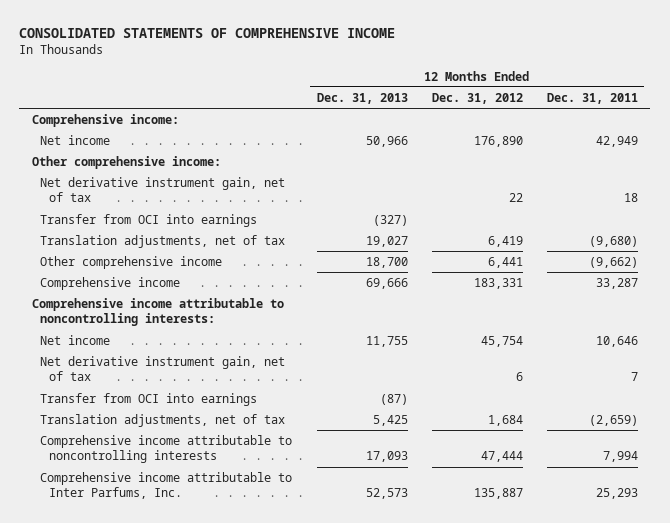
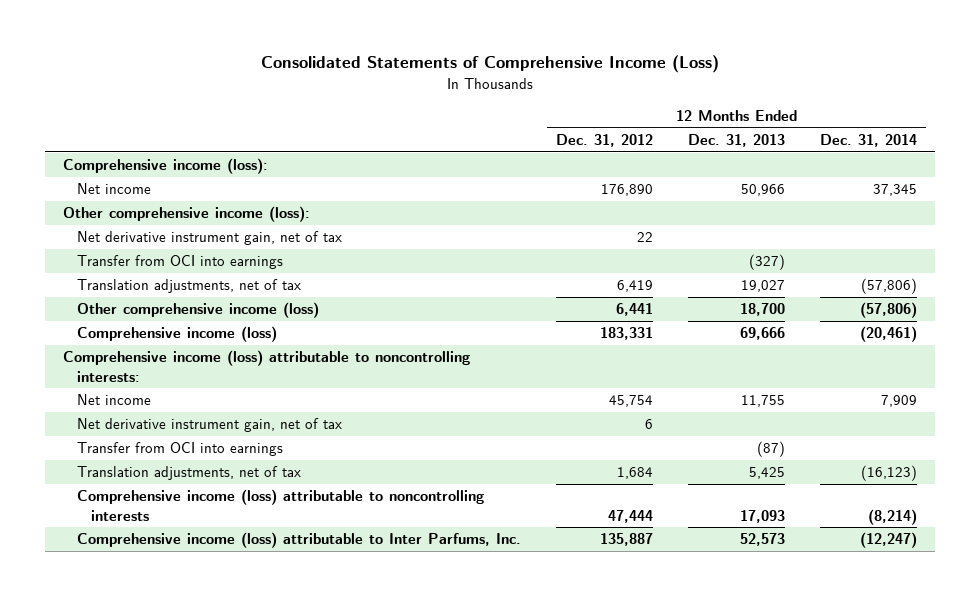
[19,27,396,38] CONSOLIDATED STATEMENTS OF COMPREHENSIVE INCOME -> [260,55,719,74] Consolidated Statements of Comprehensive Income (Loss)
[547,92,639,104] Dec. 31, 2011 -> none
none -> [820,133,918,147] Dec. 31, 2014
[31,113,179,127] Comprehensive income: -> [62,158,268,175] Comprehensive income (loss):
[31,155,221,169] Other comprehensive income: -> [62,206,310,223] Other comprehensive income (loss):
[40,255,223,269] Other comprehensive income -> [76,302,319,319] Other comprehensive income (loss)
[40,276,181,290] Comprehensive income -> [76,326,277,343] Comprehensive income (loss)
[31,297,284,327] Comprehensive income attributable to noncontrolling interests: -> [62,350,470,382] Comprehensive income (loss) attributable to noncontrolling interests:
[40,434,293,464] Comprehensive income attributable to noncontrolling interests -> [76,489,484,521] Comprehensive income (loss) attributable to noncontrolling interests
[40,471,293,500] Comprehensive income attributable to Inter Parfums, Inc. -> [76,532,521,549] Comprehensive income (loss) attributable to Inter Parfums, Inc.

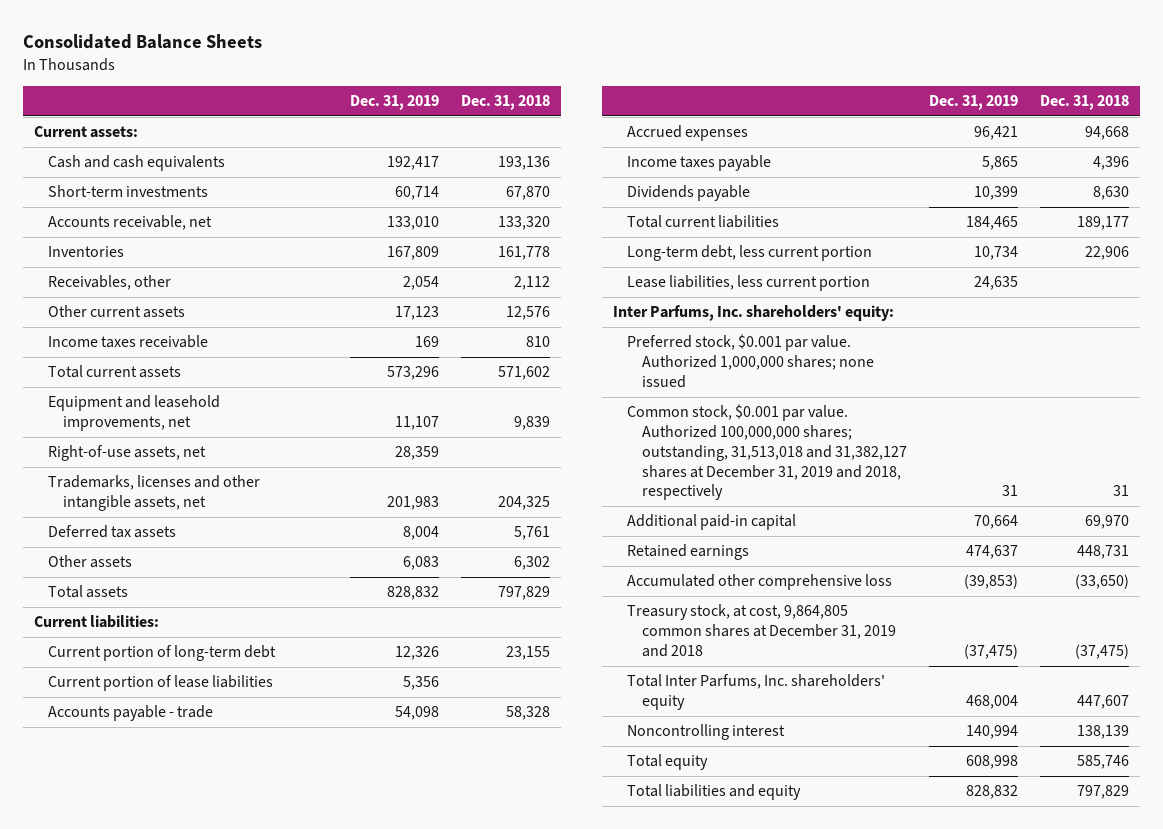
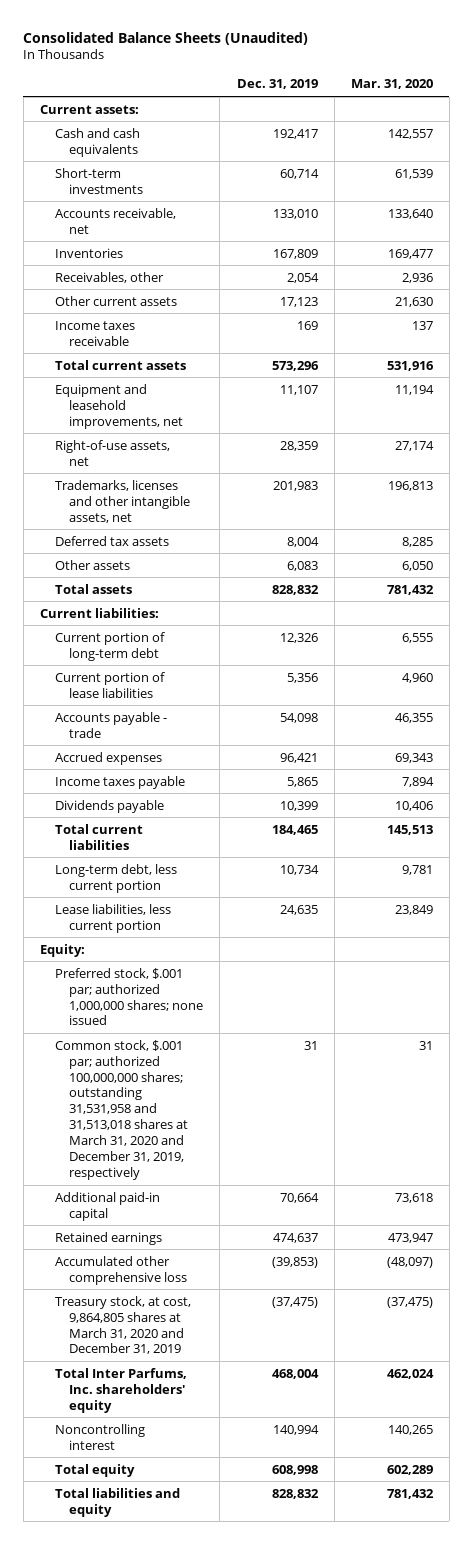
[22,33,262,49] Consolidated Balance Sheets -> [23,31,309,45] Consolidated Balance Sheets (Unaudited)
[460,95,550,111] Dec. 31, 2018 -> none
none -> [350,79,433,90] Mar. 31, 2020
[612,305,894,322] Inter Parfums, Inc. shareholders' equity: -> none
none -> [39,943,85,957] Equity:
[627,334,874,388] Preferred stock, $0.001 par value. Authorized 1,000,000 shares; none issued -> [54,967,204,1026] Preferred stock, $.001 par; authorized 1,000,000 shares; none issued
[627,404,907,501] Common stock, $0.001 par value. Authorized 100,000,000 shares; outstanding, 31,513,018 and 31,382,127 shares at December 31, 2019 and 2018, respectively -> [54,1039,189,1181] Common stock, $.001 par; authorized 100,000,000 shares; outstanding 31,531,958 and 31,513,018 shares at March 31, 2020 and December 31, 2019, respectively
[627,604,896,657] Treasury stock, at cost, 9,864,805 common shares at December 31, 2019 and 2018 -> [54,1295,191,1355] Treasury stock, at cost, 9,864,805 shares at March 31, 2020 and December 31, 2019

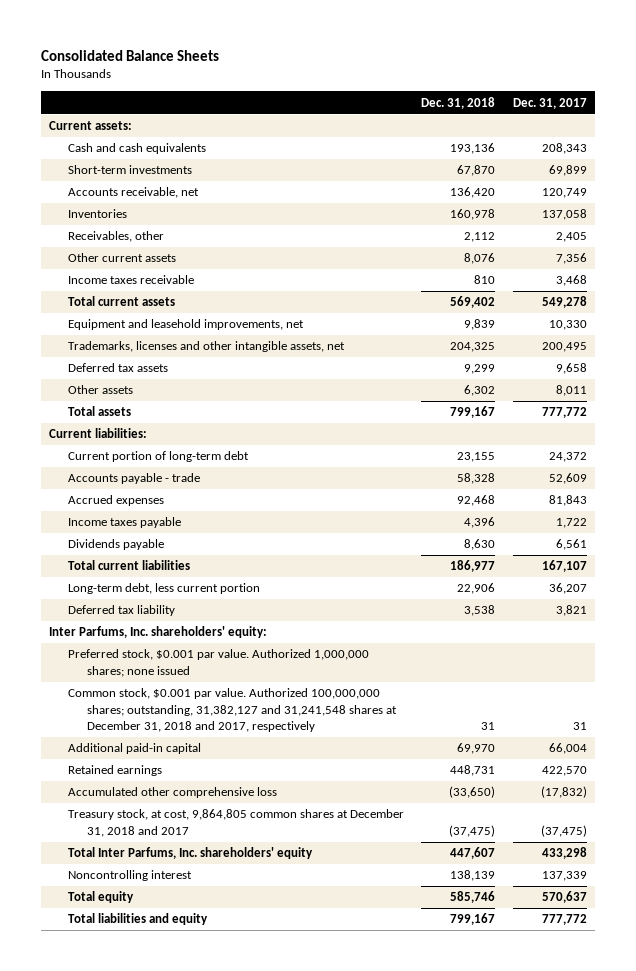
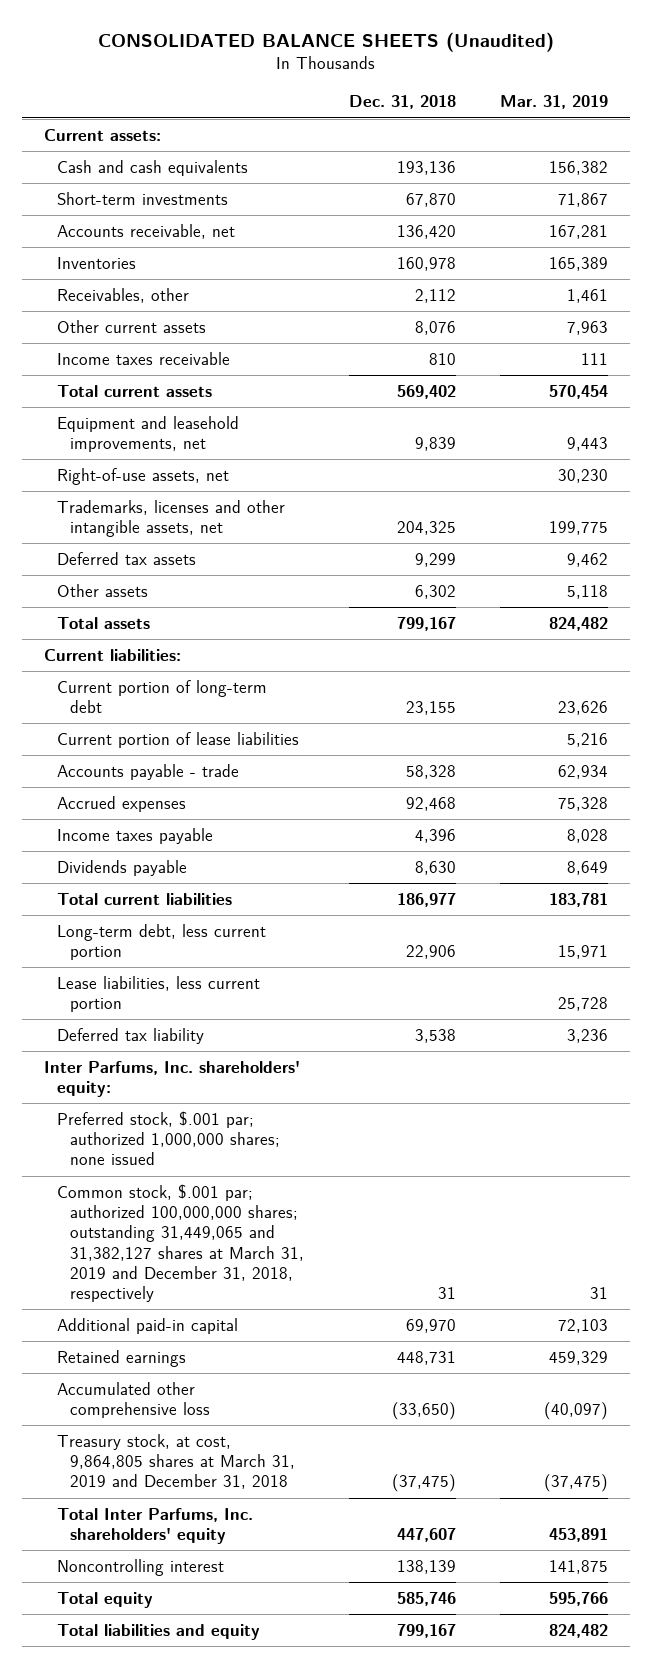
[40,49,219,61] Consolidated Balance Sheets -> [98,32,555,53] CONSOLIDATED BALANCE SHEETS (Unaudited)
[512,97,587,109] Dec. 31, 2017 -> none
none -> [500,95,609,110] Mar. 31, 2019
none -> [57,467,230,485] Right-of-use assets, net
none -> [57,731,300,748] Current portion of lease liabilities
none -> [57,975,261,1013] Lease liabilities, less current portion
[68,649,370,677] Preferred stock, $0.001 par value. Authorized 1,000,000 shares; none issued -> [57,1110,281,1166] Preferred stock, $.001 par; authorized 1,000,000 shares; none issued
[68,688,398,732] Common stock, $0.001 par value. Authorized 100,000,000 shares; outstanding, 31,382,127 and 31,241,548 shares at December 31, 2018 and 2017, respectively -> [57,1183,305,1303] Common stock, $.001 par; authorized 100,000,000 shares; outstanding 31,449,065 and 31,382,127 shares at March 31, 2019 and December 31, 2018, respectively
[68,809,405,837] Treasury stock, at cost, 9,864,805 common shares at December 31, 2018 and 2017 -> [57,1433,296,1490] Treasury stock, at cost, 9,864,805 shares at March 31, 2019 and December 31, 2018

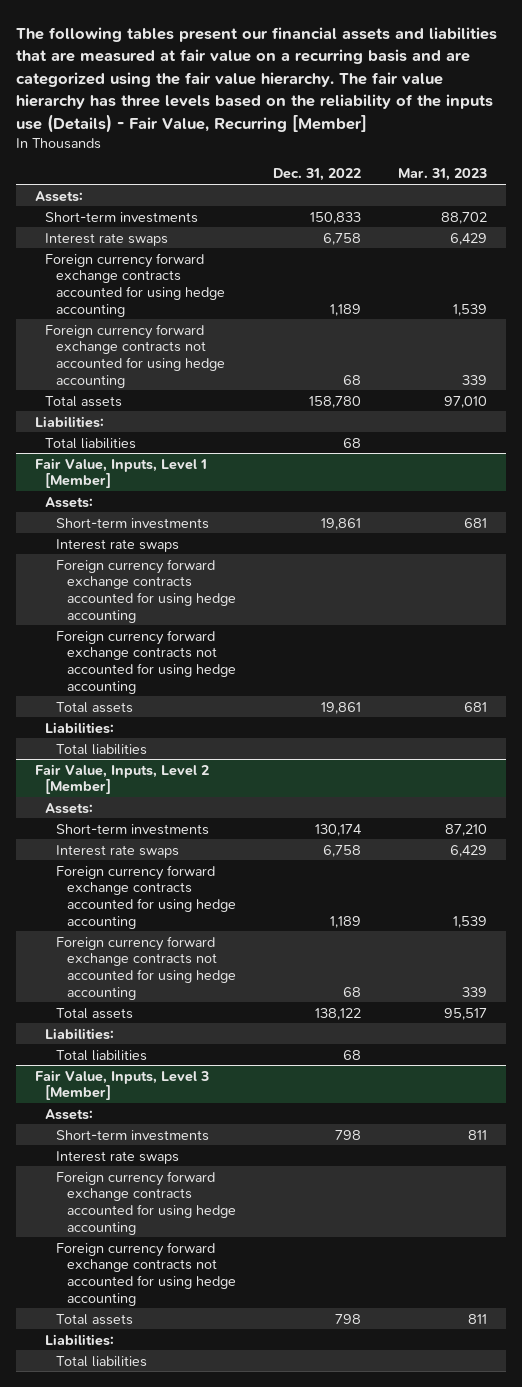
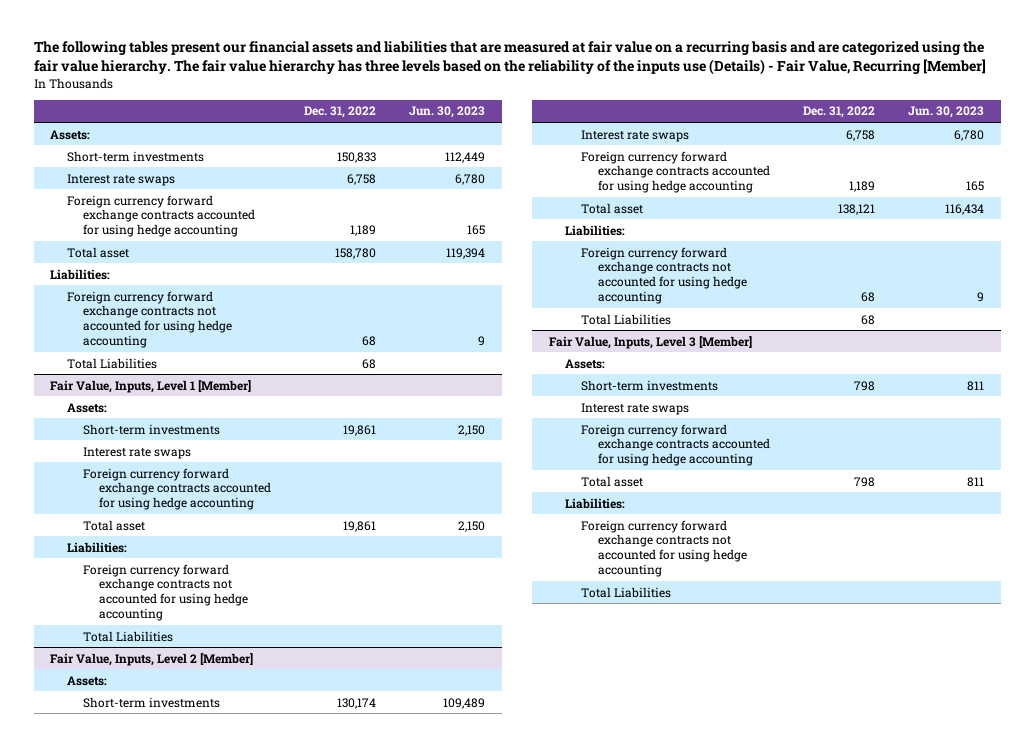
[398,168,488,182] Mar. 31, 2023 -> none
none -> [409,106,486,119] Jun. 30, 2023
[45,395,123,407] Total assets -> [66,246,129,258] Total asset
[45,323,226,388] Foreign currency forward exchange contracts not accounted for using hedge accounting -> [66,290,232,348] Foreign currency forward exchange contracts not accounted for using hedge accounting
[45,437,137,449] Total liabilities -> [66,357,157,369] Total Liabilities
[56,701,134,713] Total assets -> [82,519,145,531] Total asset
[56,629,236,694] Foreign currency forward exchange contracts not accounted for using hedge accounting -> [82,563,249,621] Foreign currency forward exchange contracts not accounted for using hedge accounting
[56,743,148,755] Total liabilities -> [82,630,173,642] Total Liabilities
[56,1007,134,1019] Total assets -> [581,202,644,214] Total asset
[315,1007,362,1020] 138,122 -> [837,203,875,215] 138,121
[56,935,236,1000] Foreign currency forward exchange contracts not accounted for using hedge accounting -> [581,246,747,304] Foreign currency forward exchange contracts not accounted for using hedge accounting
[56,1049,148,1061] Total liabilities -> [581,313,672,325] Total Liabilities
[56,1313,134,1325] Total assets -> [581,475,644,487] Total asset
[56,1241,236,1306] Foreign currency forward exchange contracts not accounted for using hedge accounting -> [581,519,747,577] Foreign currency forward exchange contracts not accounted for using hedge accounting
[56,1355,148,1367] Total liabilities -> [581,586,672,598] Total Liabilities

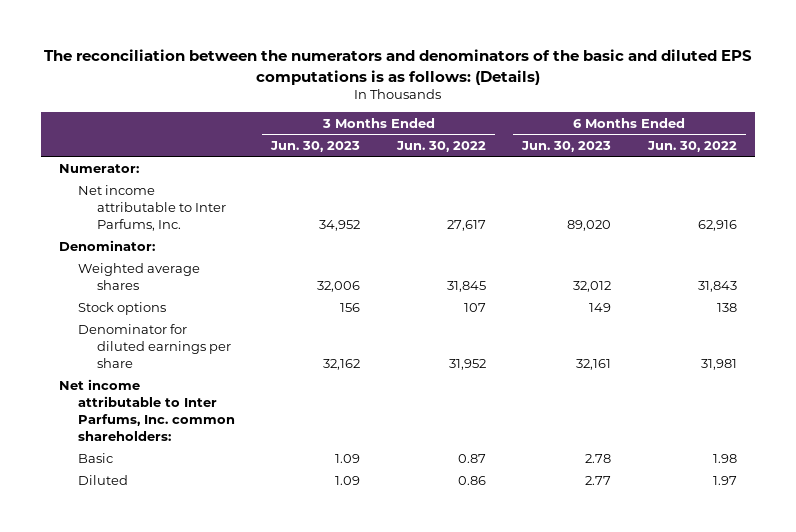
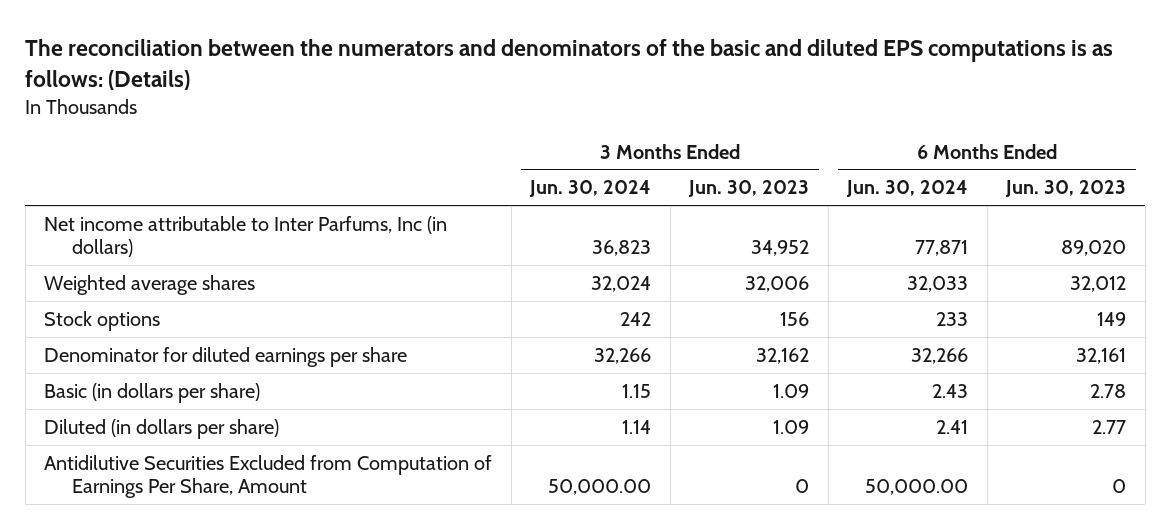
[395,140,486,152] Jun. 30, 2022 -> none
[646,140,737,152] Jun. 30, 2022 -> none
none -> [529,180,652,198] Jun. 30, 2024
none -> [846,180,969,198] Jun. 30, 2024
[59,163,140,173] Numerator: -> none
[59,239,156,251] Denominator: -> none
[78,184,227,231] Net income attributable to Inter Parfums, Inc. -> [44,215,448,258] Net income attributable to Inter Parfums, Inc (in dollars)
[59,378,236,441] Net income attributable to Inter Parfums, Inc. common shareholders: -> none
[78,452,114,463] Basic -> [44,382,261,403] Basic (in dollars per share)
[78,474,129,485] Diluted -> [44,418,280,439] Diluted (in dollars per share)
none -> [44,454,493,499] Antidilutive Securities Excluded from Computation of Earnings Per Share, Amount

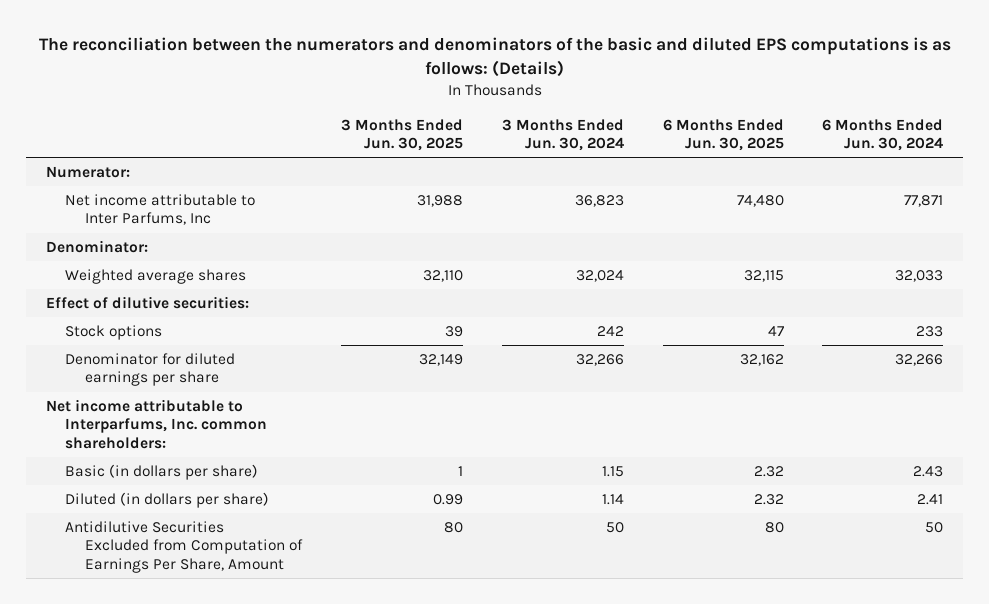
[688,180,810,198] Jun. 30, 2023 -> none
[1005,180,1127,198] Jun. 30, 2023 -> none
none -> [340,118,463,151] 3 Months Ended Jun. 30, 2025
none -> [662,118,784,151] 6 Months Ended Jun. 30, 2025
none -> [45,165,130,178] Numerator:
[44,215,448,258] Net income attributable to Inter Parfums, Inc (in dollars) -> [65,193,256,226] Net income attributable to Inter Parfums, Inc
none -> [45,239,148,253] Denominator:
none -> [45,295,249,309] Effect of dilutive securities:
none -> [45,398,268,449] Net income attributable to Interparfums, Inc. common shareholders:
[548,479,652,496] 50,000.00 -> [605,521,624,533] 50
[865,479,969,496] 50,000.00 -> [925,521,944,533] 50

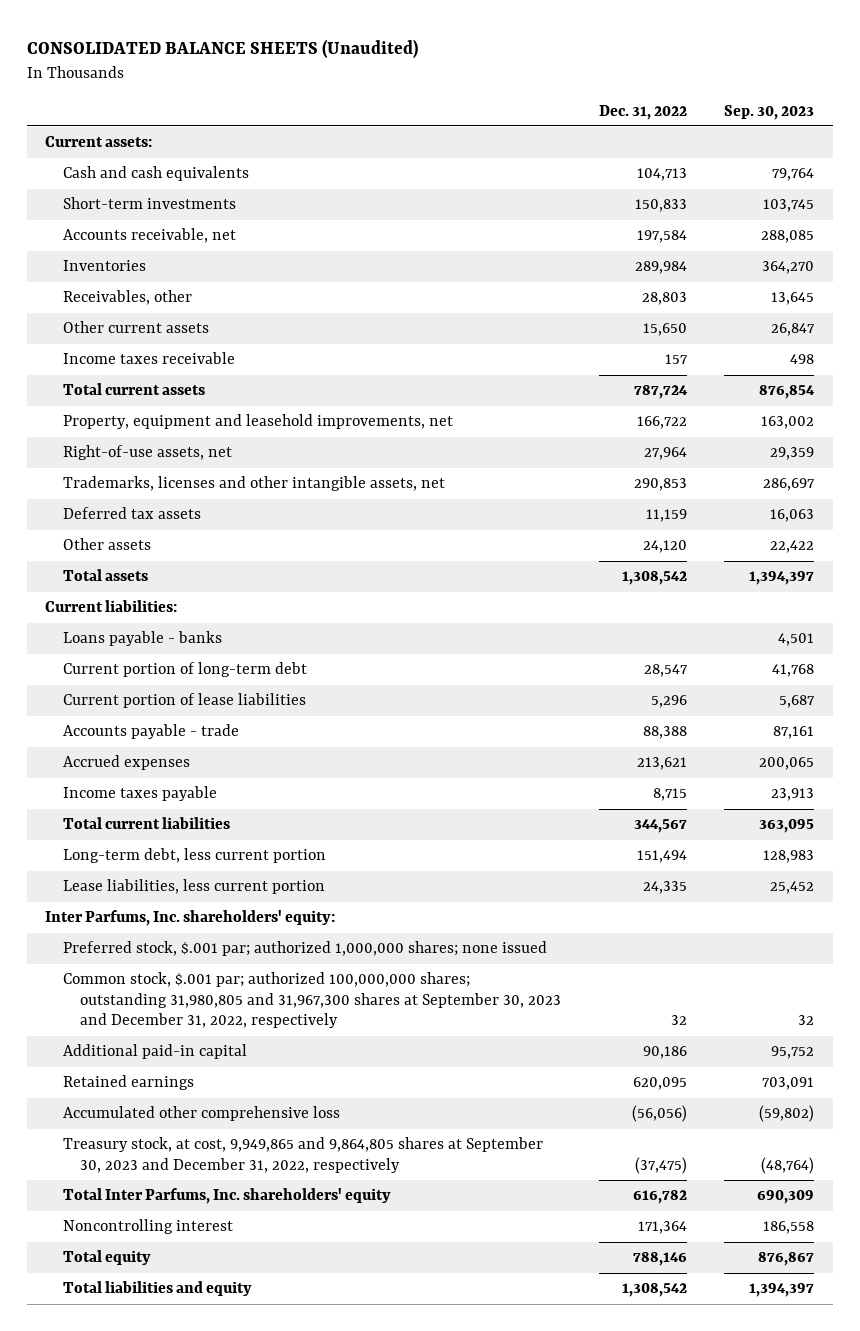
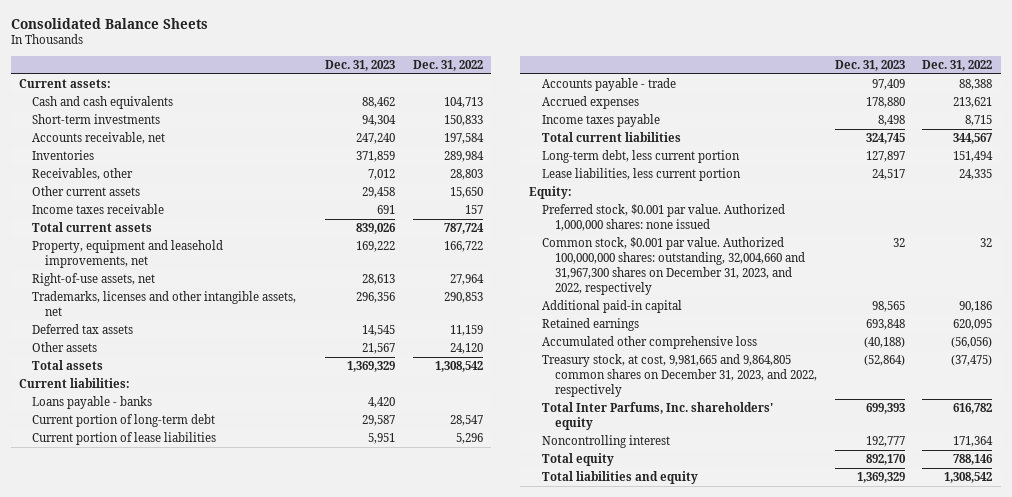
[26,38,418,58] CONSOLIDATED BALANCE SHEETS (Unaudited) -> [10,17,208,29] Consolidated Balance Sheets
[724,104,815,120] Sep. 30, 2023 -> none
none -> [324,60,395,72] Dec. 31, 2023
[45,910,336,927] Inter Parfums, Inc. shareholders' equity: -> none
none -> [529,186,573,200] Equity:
[62,941,547,957] Preferred stock, $.001 par; authorized 1,000,000 shares; none issued -> [542,204,786,232] Preferred stock, $0.001 par value. Authorized 1,000,000 shares: none issued
[62,972,562,1029] Common stock, $.001 par; authorized 100,000,000 shares; outstanding 31,980,805 and 31,967,300 shares at September 30, 2023 and December 31, 2022, respectively -> [542,237,806,295] Common stock, $0.001 par value. Authorized 100,000,000 shares: outstanding, 32,004,660 and 31,967,300 shares on December 31, 2023, and 2022, respectively
[62,1137,543,1173] Treasury stock, at cost, 9,949,865 and 9,864,805 shares at September 30, 2023 and December 31, 2022, respectively -> [542,354,818,397] Treasury stock, at cost, 9,981,665 and 9,864,805 common shares on December 31, 2023, and 2022, respectively

